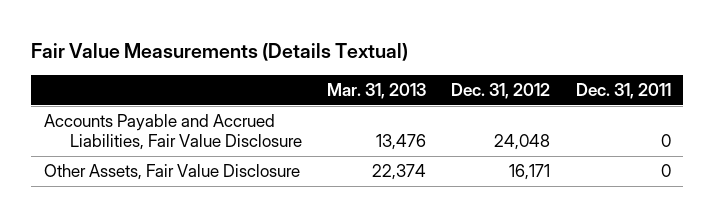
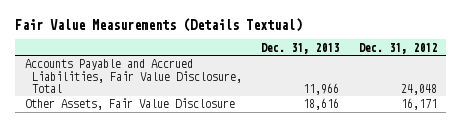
[327,83,427,100] Mar. 31, 2013 -> none
[575,83,671,100] Dec. 31, 2011 -> none
none -> [261,42,340,54] Dec. 31, 2013
[43,114,303,151] Accounts Payable and Accrued Liabilities, Fair Value Disclosure -> [24,59,242,93] Accounts Payable and Accrued Liabilities, Fair Value Disclosure, Total

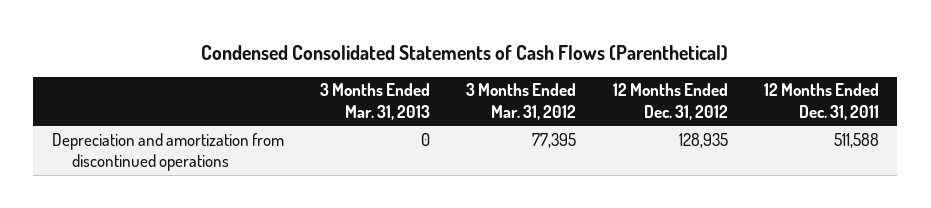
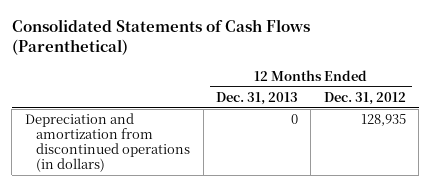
[201,44,729,61] Condensed Consolidated Statements of Cash Flows (Parenthetical) -> [11,18,310,56] Consolidated Statements of Cash Flows (Parenthetical)
[319,83,430,120] 3 Months Ended Mar. 31, 2013 -> none
[466,83,577,120] 3 Months Ended Mar. 31, 2012 -> none
[764,83,880,120] 12 Months Ended Dec. 31, 2011 -> none
none -> [215,92,298,106] Dec. 31, 2013
[51,132,284,172] Depreciation and amortization from discontinued operations -> [24,113,191,173] Depreciation and amortization from discontinued operations (in dollars)

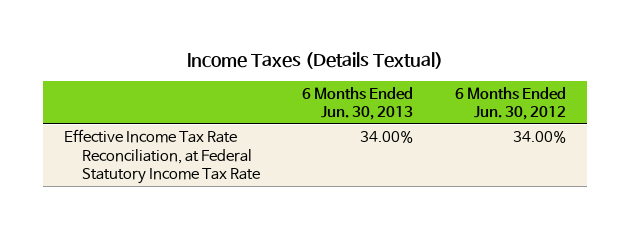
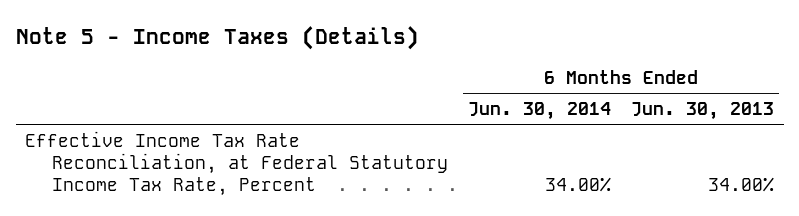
[186,52,443,70] Income Taxes (Details Textual) -> [15,25,419,50] Note 5 - Income Taxes (Details)
[455,86,567,121] 6 Months Ended Jun. 30, 2012 -> none
none -> [468,102,612,121] Jun. 30, 2014
[63,129,261,185] Effective Income Tax Rate Reconciliation, at Federal Statutory Income Tax Rate -> [25,130,449,197] Effective Income Tax Rate Reconciliation, at Federal Statutory Income Tax Rate, Percent

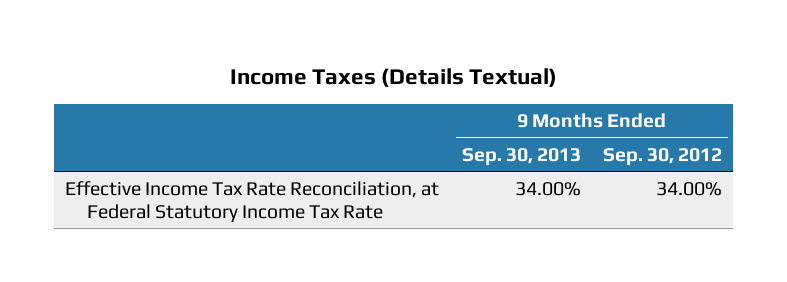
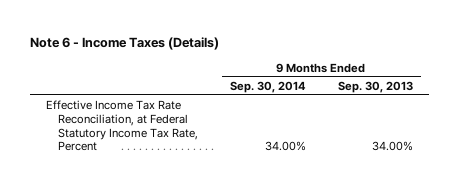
[229,68,557,88] Income Taxes (Details Textual) -> [29,37,219,51] Note 6 - Income Taxes (Details)
[602,147,722,166] Sep. 30, 2012 -> none
none -> [229,80,306,93] Sep. 30, 2014
[65,181,440,224] Effective Income Tax Rate Reconciliation, at Federal Statutory Income Tax Rate -> [45,100,198,152] Effective Income Tax Rate Reconciliation, at Federal Statutory Income Tax Rate, Percent

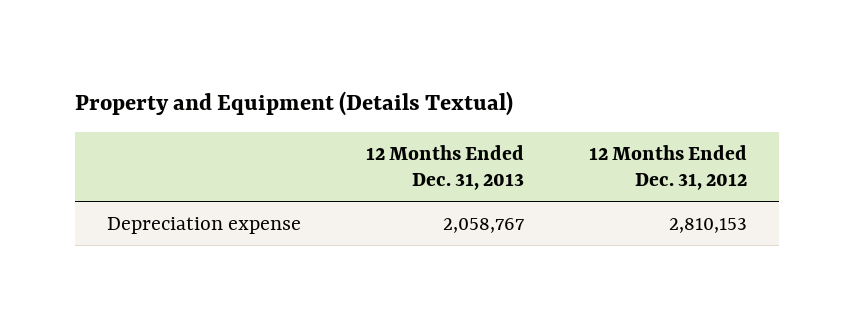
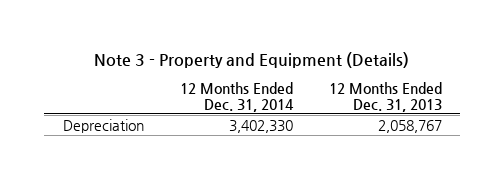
[74,90,513,116] Property and Equipment (Details Textual) -> [94,52,410,69] Note 3 - Property and Equipment (Details)
[589,144,748,191] 12 Months Ended Dec. 31, 2012 -> none
none -> [179,82,294,112] 12 Months Ended Dec. 31, 2014
[107,216,302,234] Depreciation expense -> [62,118,144,133] Depreciation

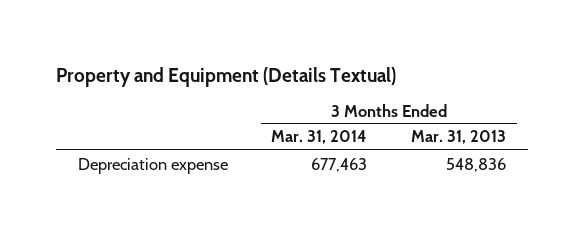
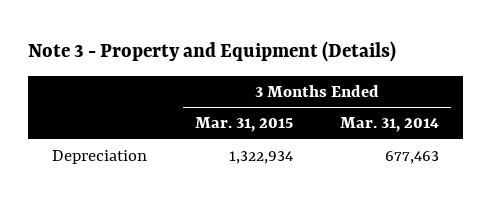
[56,66,397,87] Property and Equipment (Details Textual) -> [28,41,397,63] Note 3 - Property and Equipment (Details)
[410,130,506,145] Mar. 31, 2013 -> none
none -> [194,117,293,133] Mar. 31, 2015
[77,157,228,174] Depreciation expense -> [52,149,148,164] Depreciation

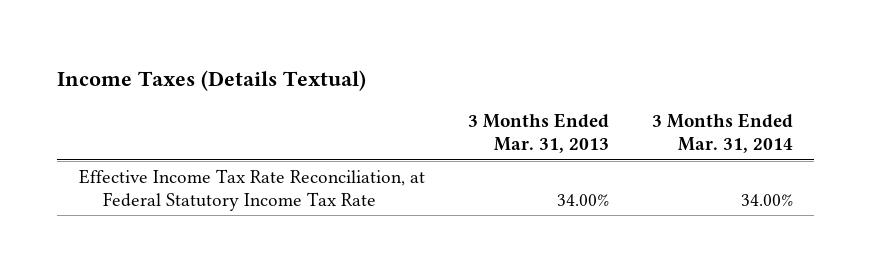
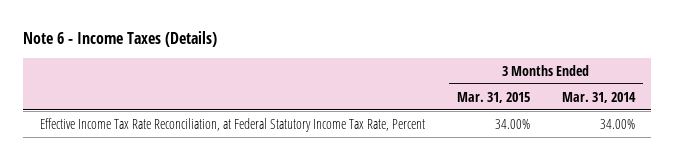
[56,70,366,92] Income Taxes (Details Textual) -> [23,31,218,48] Note 6 - Income Taxes (Details)
[467,113,609,154] 3 Months Ended Mar. 31, 2013 -> none
none -> [456,91,530,103] Mar. 31, 2015
[78,168,425,211] Effective Income Tax Rate Reconciliation, at Federal Statutory Income Tax Rate -> [39,117,425,132] Effective Income Tax Rate Reconciliation, at Federal Statutory Income Tax Rate, Percent

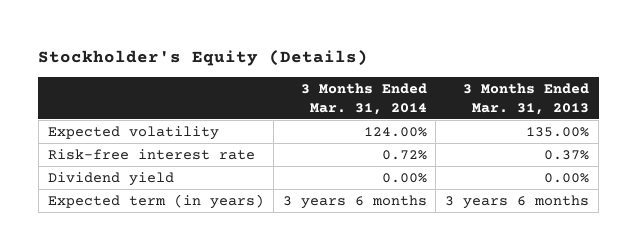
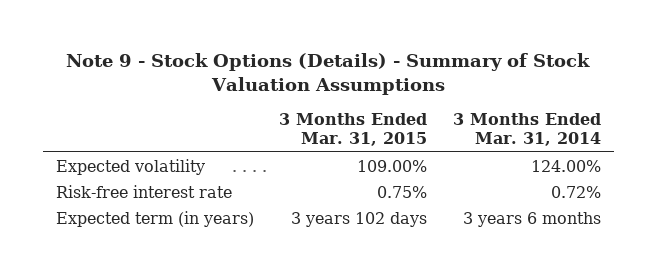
[38,49,369,66] Stockholder's Equity (Details) -> [66,52,591,95] Note 9 - Stock Options (Details) - Summary of Stock Valuation Assumptions
[463,83,590,115] 3 Months Ended Mar. 31, 2013 -> none
none -> [279,112,428,146] 3 Months Ended Mar. 31, 2015
[47,171,174,186] Dividend yield -> none

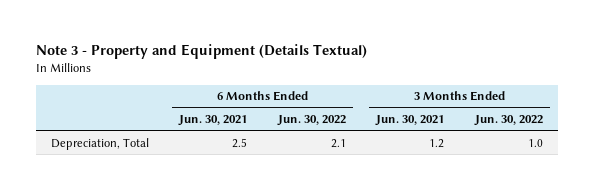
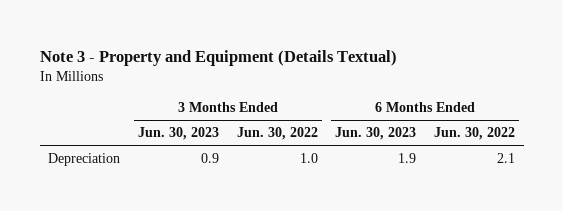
[178,114,248,126] Jun. 30, 2021 -> none
[375,114,445,126] Jun. 30, 2021 -> none
none -> [138,127,220,141] Jun. 30, 2023
none -> [335,127,417,141] Jun. 30, 2023
[50,137,149,150] Depreciation, Total -> [48,153,121,167] Depreciation

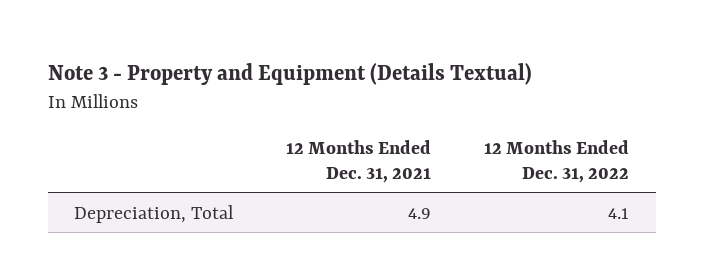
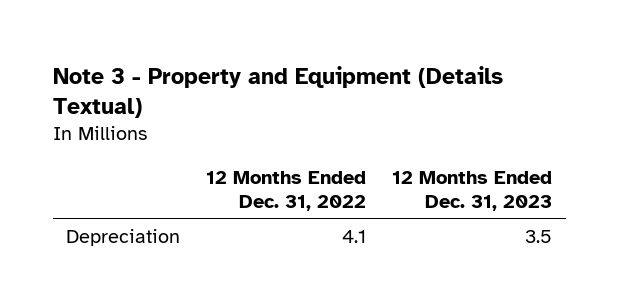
[286,140,432,183] 12 Months Ended Dec. 31, 2021 -> none
none -> [392,170,553,211] 12 Months Ended Dec. 31, 2023
[74,204,235,223] Depreciation, Total -> [66,228,181,246] Depreciation

